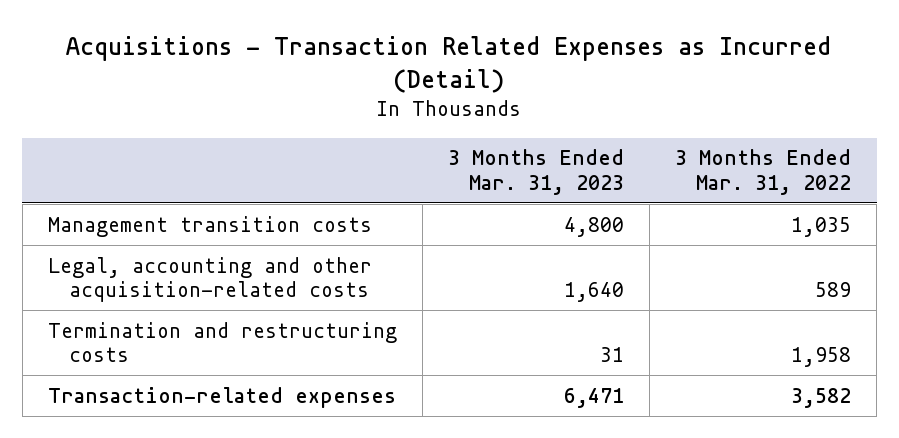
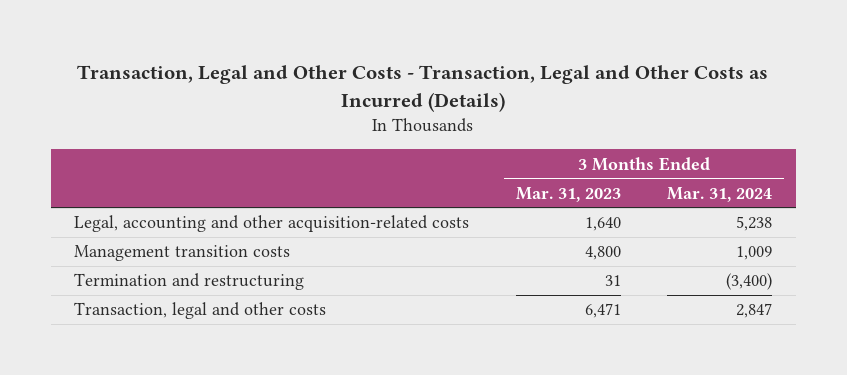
[66,36,832,93] Acquisitions - Transaction Related Expenses as Incurred (Detail) -> [77,65,769,113] Transaction, Legal and Other Costs - Transaction, Legal and Other Costs as Incurred (Details)
[675,149,852,195] 3 Months Ended Mar. 31, 2022 -> none
none -> [667,186,773,202] Mar. 31, 2024
[47,215,372,237] Management transition costs -> [74,245,291,262] Management transition costs
[47,321,397,363] Termination and restructuring costs -> [74,273,305,291] Termination and restructuring
[47,386,396,408] Transaction-related expenses -> [74,302,327,320] Transaction, legal and other costs

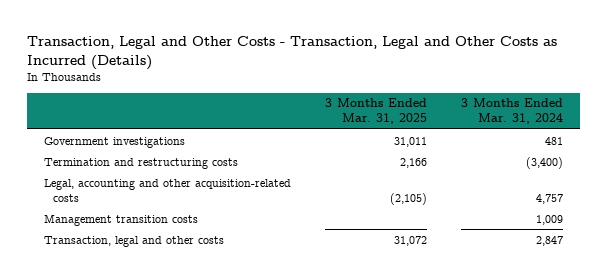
[515,186,621,202] Mar. 31, 2023 -> none
none -> [325,98,428,125] 3 Months Ended Mar. 31, 2025
none -> [44,136,186,148] Government investigations
none -> [44,157,239,169] Termination and restructuring costs
[736,216,773,232] 5,238 -> [536,193,564,204] 4,757
[74,273,305,291] Termination and restructuring -> none

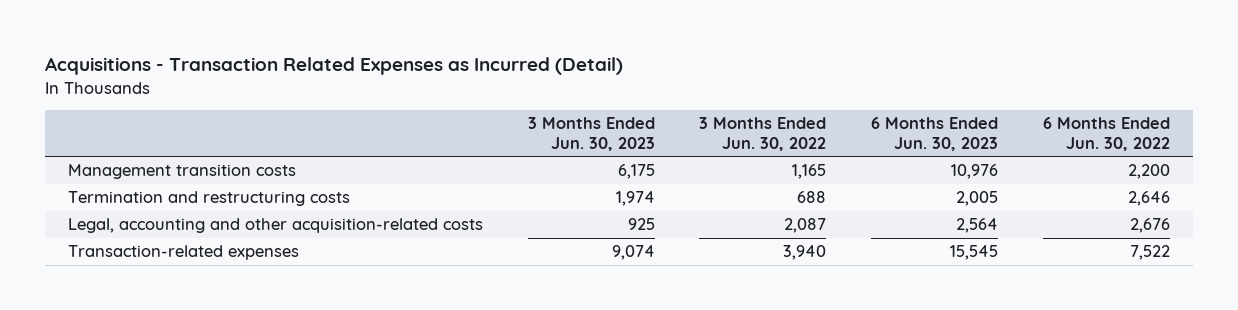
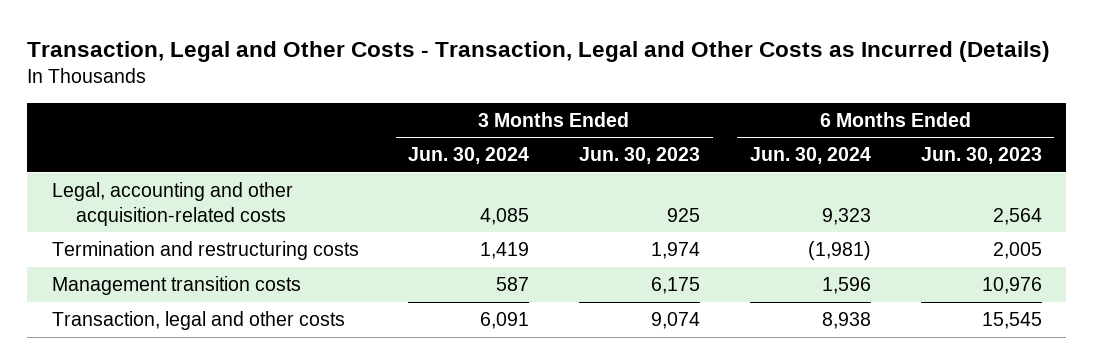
[45,57,624,76] Acquisitions - Transaction Related Expenses as Incurred (Detail) -> [26,40,1050,62] Transaction, Legal and Other Costs - Transaction, Legal and Other Costs as Incurred (Details)
[699,117,827,151] 3 Months Ended Jun. 30, 2022 -> none
[1043,117,1171,151] 6 Months Ended Jun. 30, 2022 -> none
none -> [408,147,530,165] Jun. 30, 2024
none -> [749,147,871,165] Jun. 30, 2024
[67,191,350,207] Termination and restructuring costs -> [51,240,359,260] Termination and restructuring costs
[67,164,296,180] Management transition costs -> [51,275,301,295] Management transition costs
[67,245,299,261] Transaction-related expenses -> [51,310,345,330] Transaction, legal and other costs

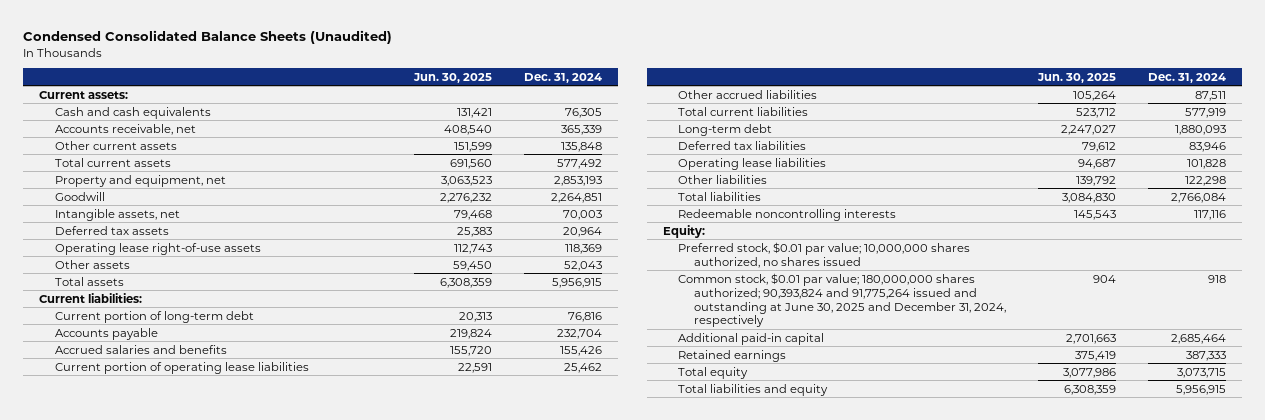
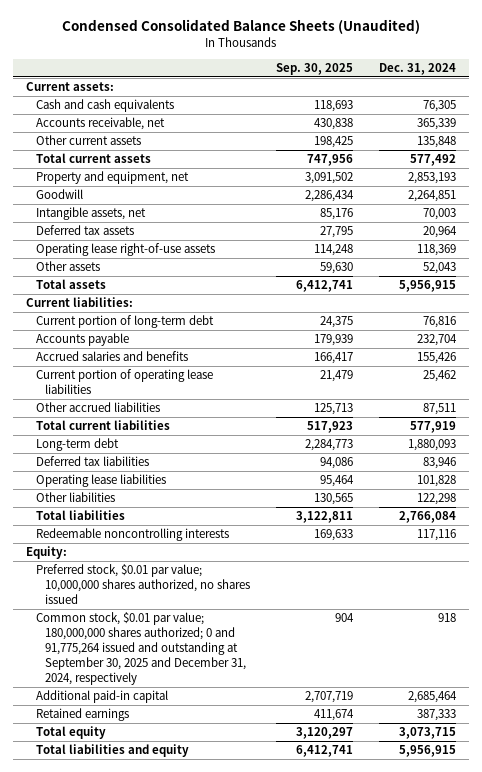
[413,72,493,83] Jun. 30, 2025 -> none
none -> [275,62,353,75] Sep. 30, 2025
[678,272,1006,328] Common stock, $0.01 par value; 180,000,000 shares authorized; 90,393,824 and 91,775,264 issued and outstanding at June 30, 2025 and December 31, 2024, respectively -> [35,612,246,685] Common stock, $0.01 par value; 180,000,000 shares authorized; 0 and 91,775,264 issued and outstanding at September 30, 2025 and December 31, 2024, respectively

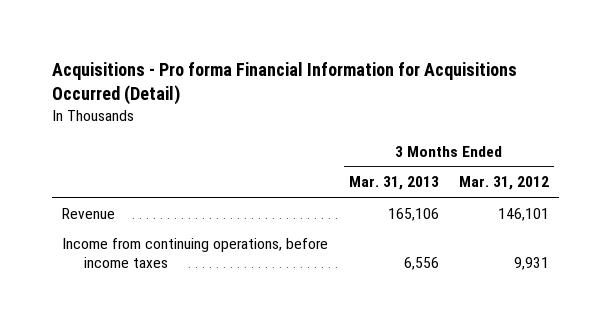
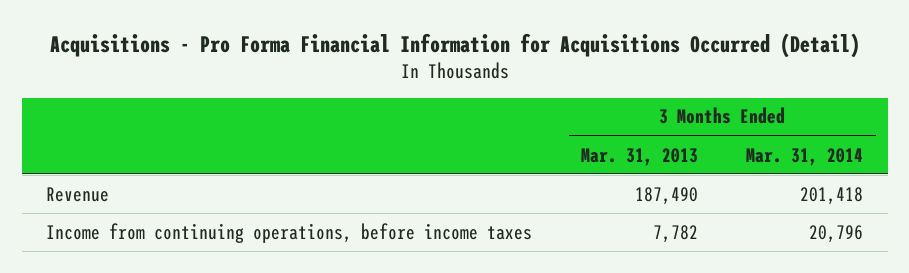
[52,61,518,105] Acquisitions - Pro forma Financial Information for Acquisitions Occurred (Detail) -> [49,32,860,58] Acquisitions - Pro Forma Financial Information for Acquisitions Occurred (Detail)
[458,176,549,191] Mar. 31, 2012 -> none
none -> [746,147,864,166] Mar. 31, 2014
[387,207,439,221] 165,106 -> [634,186,698,205] 187,490
[403,257,439,271] 6,556 -> [652,224,698,243] 7,782

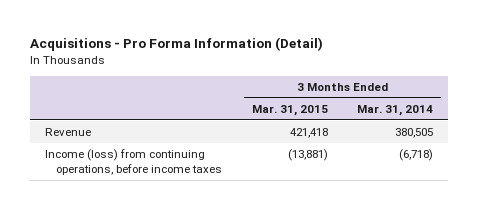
[49,32,860,58] Acquisitions - Pro Forma Financial Information for Acquisitions Occurred (Detail) -> [30,37,324,52] Acquisitions - Pro Forma Information (Detail)
[580,147,698,166] Mar. 31, 2013 -> none
none -> [251,104,328,116] Mar. 31, 2015
[800,186,864,205] 201,418 -> [395,128,434,139] 380,505
[45,222,532,243] Income from continuing operations, before income taxes -> [45,149,223,175] Income (loss) from continuing operations, before income taxes
[809,224,864,243] 20,796 -> [399,149,434,162] (6,718)

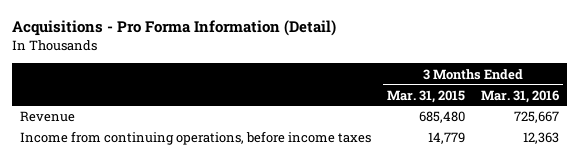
[357,104,434,116] Mar. 31, 2014 -> none
none -> [480,89,559,103] Mar. 31, 2016
[289,128,328,139] 421,418 -> [418,111,465,124] 685,480
[45,149,223,175] Income (loss) from continuing operations, before income taxes -> [19,131,371,146] Income from continuing operations, before income taxes
[287,149,328,162] (13,881) -> [427,132,465,145] 14,779

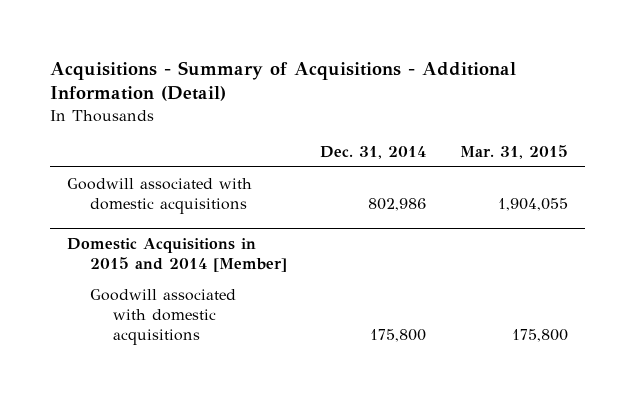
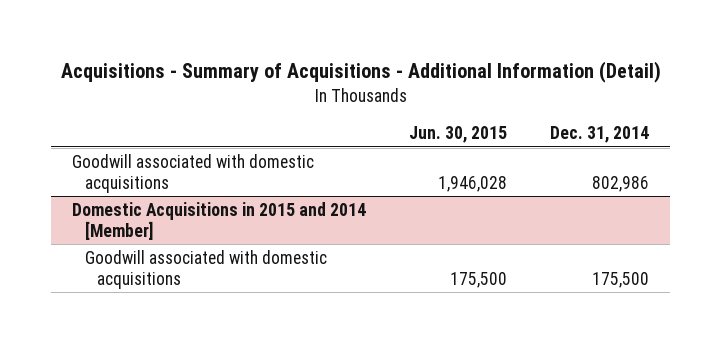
[460,145,569,160] Mar. 31, 2015 -> none
none -> [409,126,508,144] Jun. 30, 2015
[370,329,427,343] 175,800 -> [592,271,650,288] 175,500

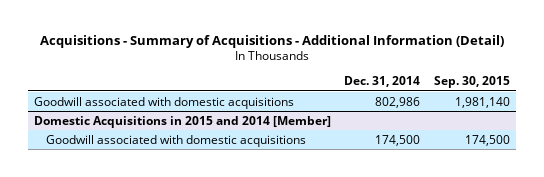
[409,126,508,144] Jun. 30, 2015 -> none
none -> [433,76,510,89] Sep. 30, 2015
[592,271,650,288] 175,500 -> [375,134,421,146] 174,500

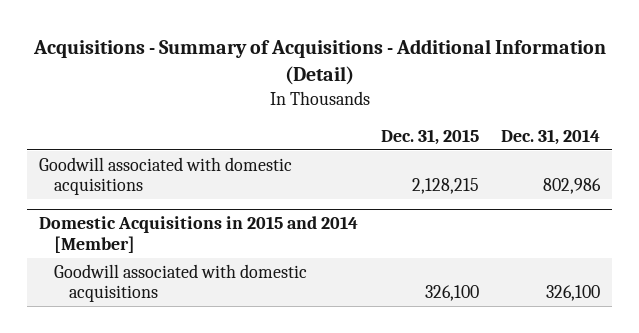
[433,76,510,89] Sep. 30, 2015 -> none
none -> [380,128,479,145] Dec. 31, 2015
[375,134,421,146] 174,500 -> [546,285,601,302] 326,100

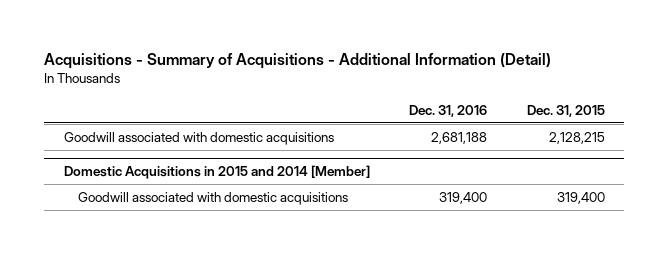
[501,128,601,145] Dec. 31, 2014 -> none
none -> [409,104,488,117] Dec. 31, 2016
[424,285,479,302] 326,100 -> [556,191,605,204] 319,400

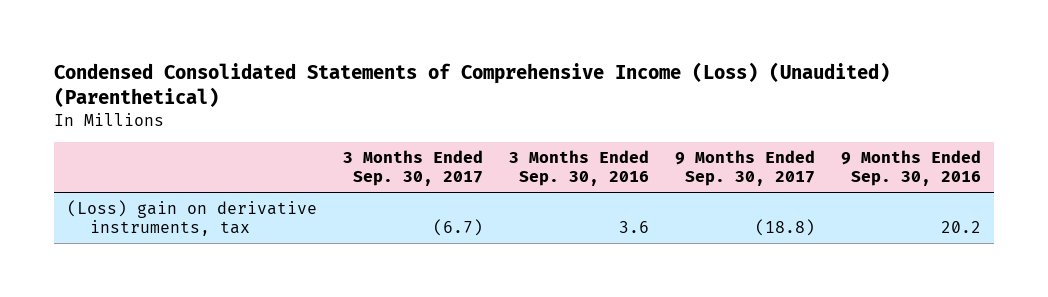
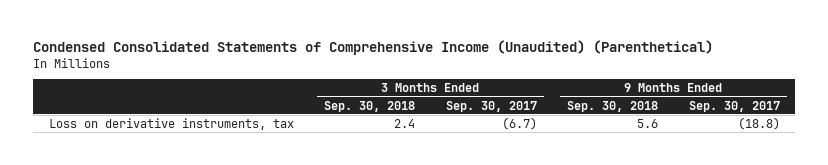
[54,62,891,108] Condensed Consolidated Statements of Comprehensive Income (Loss) (Unaudited) (Parenthetical) -> [33,39,714,55] Condensed Consolidated Statements of Comprehensive Income (Unaudited) (Parenthetical)
[509,149,650,187] 3 Months Ended Sep. 30, 2016 -> none
[841,149,982,187] 9 Months Ended Sep. 30, 2016 -> none
none -> [324,100,416,112] Sep. 30, 2018
none -> [567,100,659,112] Sep. 30, 2018
[67,199,318,237] (Loss) gain on derivative instruments, tax -> [48,117,294,130] Loss on derivative instruments, tax

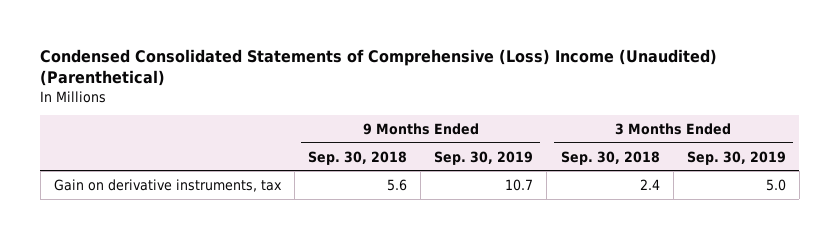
[33,39,714,55] Condensed Consolidated Statements of Comprehensive Income (Unaudited) (Parenthetical) -> [40,48,718,86] Condensed Consolidated Statements of Comprehensive (Loss) Income (Unaudited) (Parenthetical)
[445,100,537,112] Sep. 30, 2017 -> none
[688,100,780,112] Sep. 30, 2017 -> none
none -> [434,150,534,165] Sep. 30, 2019
none -> [686,150,786,165] Sep. 30, 2019
[48,117,294,130] Loss on derivative instruments, tax -> [53,178,282,192] Gain on derivative instruments, tax

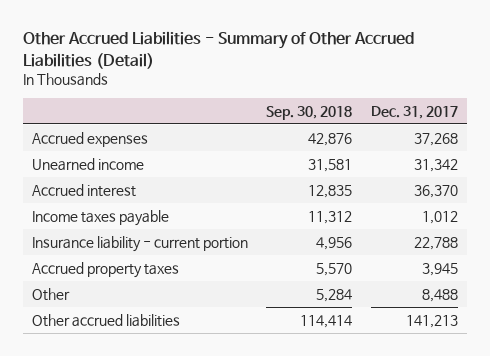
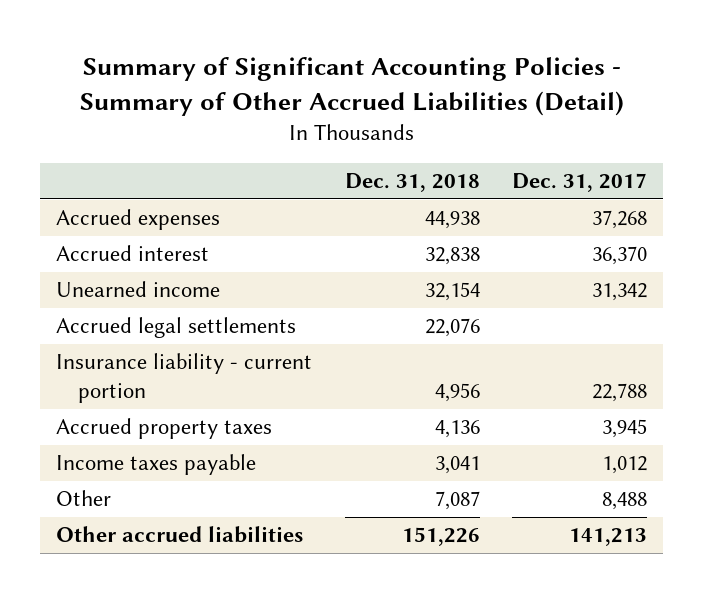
[23,31,415,69] Other Accrued Liabilities - Summary of Other Accrued Liabilities (Detail) -> [79,56,624,116] Summary of Significant Accounting Policies - Summary of Other Accrued Liabilities (Detail)
[266,105,353,120] Sep. 30, 2018 -> none
none -> [344,173,480,193] Dec. 31, 2018
[32,157,145,171] Unearned income -> [56,281,221,298] Unearned income
none -> [56,317,297,339] Accrued legal settlements
[32,209,170,226] Income taxes payable -> [56,454,257,476] Income taxes payable

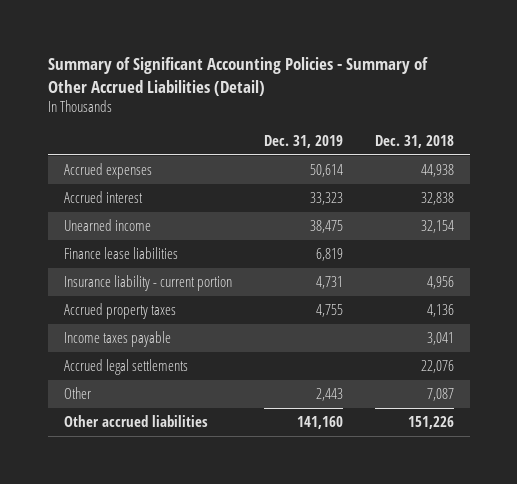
[512,173,648,193] Dec. 31, 2017 -> none
none -> [263,135,343,149] Dec. 31, 2019
none -> [63,247,178,260] Finance lease liabilities
[56,317,297,339] Accrued legal settlements -> [63,359,188,376] Accrued legal settlements

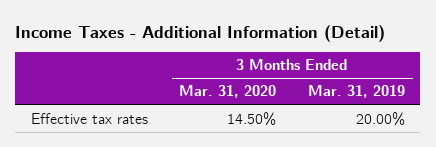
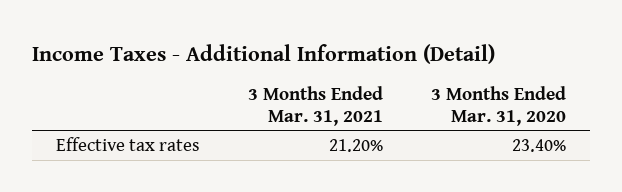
[307,85,405,99] Mar. 31, 2019 -> none
none -> [247,85,383,126] 3 Months Ended Mar. 31, 2021
[227,112,277,127] 14.50% -> [512,139,567,153] 23.40%

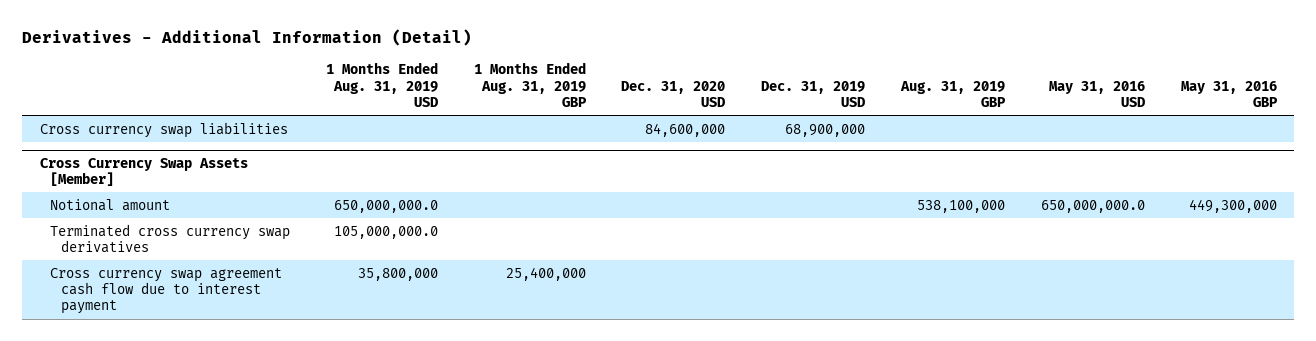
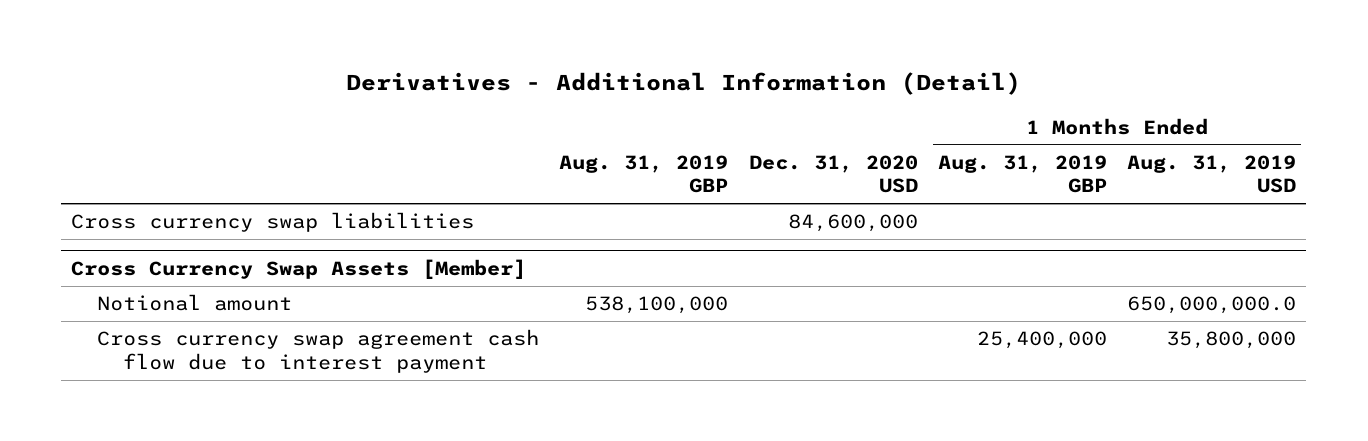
[761,80,866,107] Dec. 31, 2019 USD -> none
[1048,80,1145,107] May 31, 2016 USD -> none
[1180,80,1277,107] May 31, 2016 GBP -> none
[50,223,291,254] Terminated cross currency swap derivatives -> none

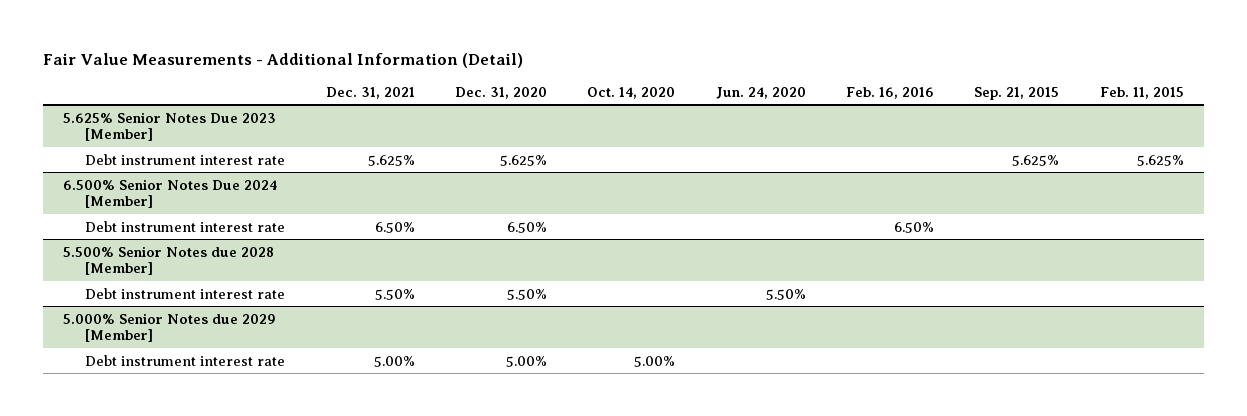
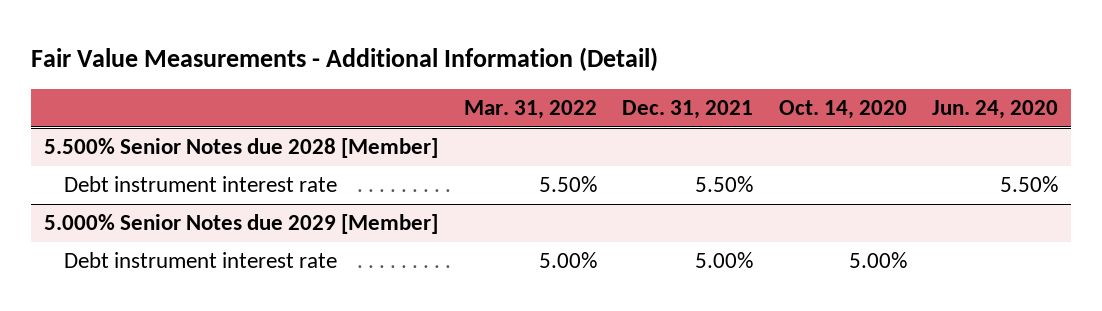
[454,86,547,99] Dec. 31, 2020 -> none
[846,86,935,99] Feb. 16, 2016 -> none
[974,86,1060,100] Sep. 21, 2015 -> none
[1099,86,1184,99] Feb. 11, 2015 -> none
none -> [463,100,597,120] Mar. 31, 2022
[62,111,276,142] 5.625% Senior Notes Due 2023 [Member] -> none
[85,153,286,165] Debt instrument interest rate -> none
[62,178,277,209] 6.500% Senior Notes Due 2024 [Member] -> none
[85,220,286,232] Debt instrument interest rate -> none

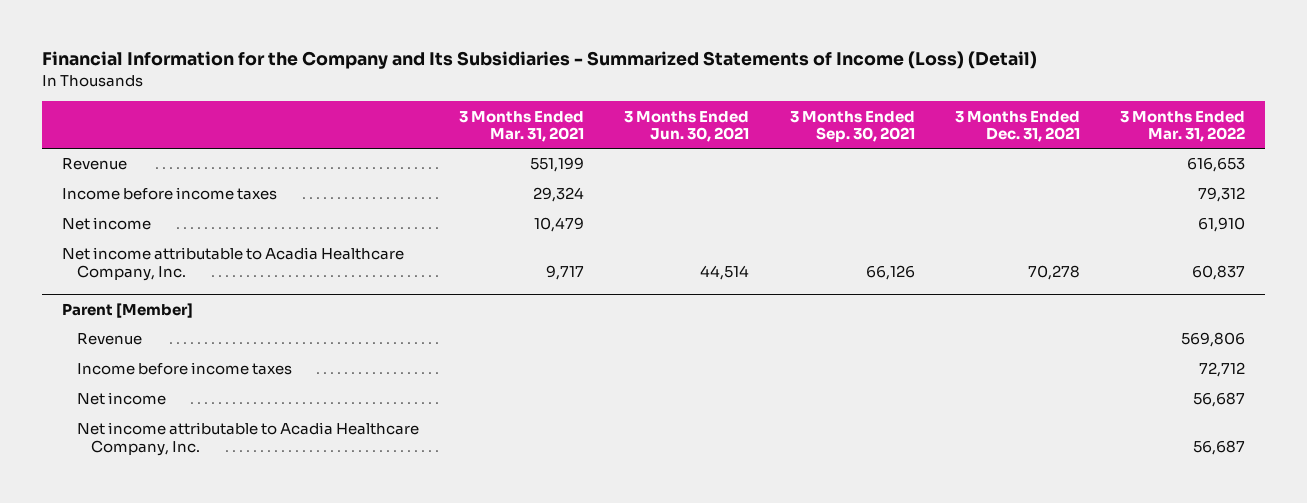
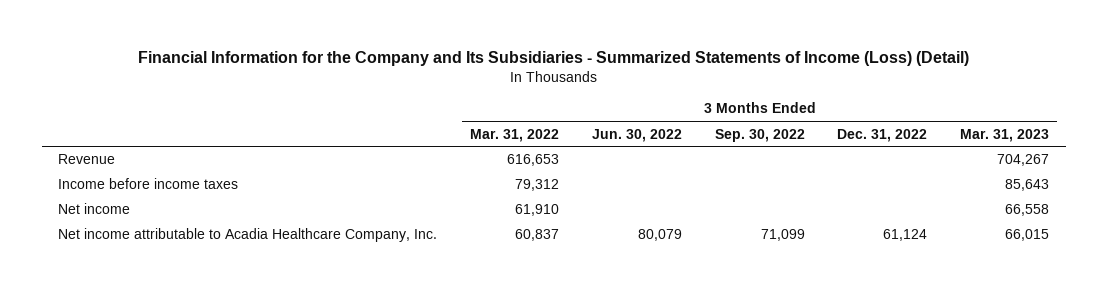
[458,110,584,143] 3 Months Ended Mar. 31, 2021 -> none
[624,110,750,143] 3 Months Ended Jun. 30, 2021 -> none
[789,110,915,143] 3 Months Ended Sep. 30, 2021 -> none
[954,110,1080,143] 3 Months Ended Dec. 31, 2021 -> none
none -> [591,128,682,142] Jun. 30, 2022
none -> [714,128,805,142] Sep. 30, 2022
none -> [837,128,928,142] Dec. 31, 2022
none -> [960,128,1050,142] Mar. 31, 2023
[62,303,194,319] Parent [Member] -> none
[76,333,142,346] Revenue -> none
[76,362,292,376] Income before income taxes -> none
[76,392,166,406] Net income -> none
[76,422,419,457] Net income attributable to Acadia Healthcare Company, Inc. -> none

